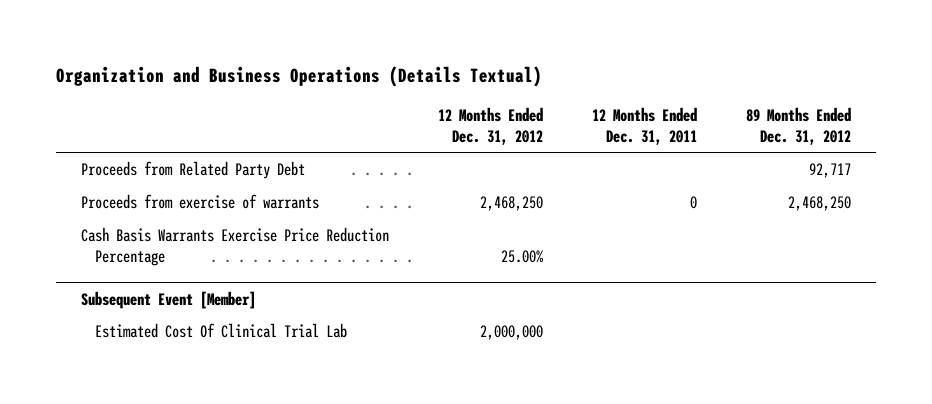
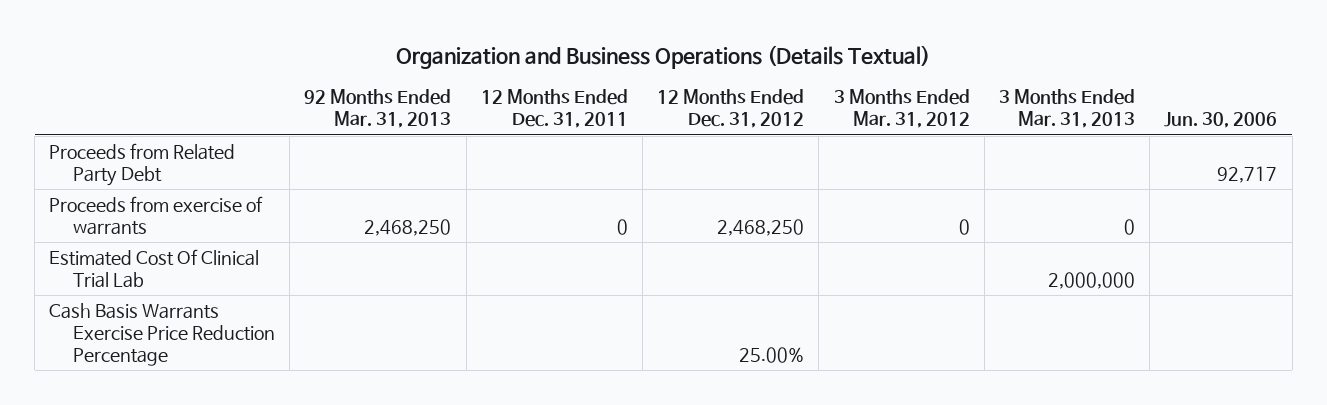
[746,106,852,145] 89 Months Ended Dec. 31, 2012 -> none
none -> [304,89,452,129] 92 Months Ended Mar. 31, 2013
none -> [833,89,970,129] 3 Months Ended Mar. 31, 2012
none -> [999,89,1136,129] 3 Months Ended Mar. 31, 2013
none -> [1164,112,1278,129] Jun. 30, 2006
none -> [49,249,260,289] Estimated Cost Of Clinical Trial Lab
[80,290,256,309] Subsequent Event [Member] -> none
[95,323,348,339] Estimated Cost Of Clinical Trial Lab -> none

